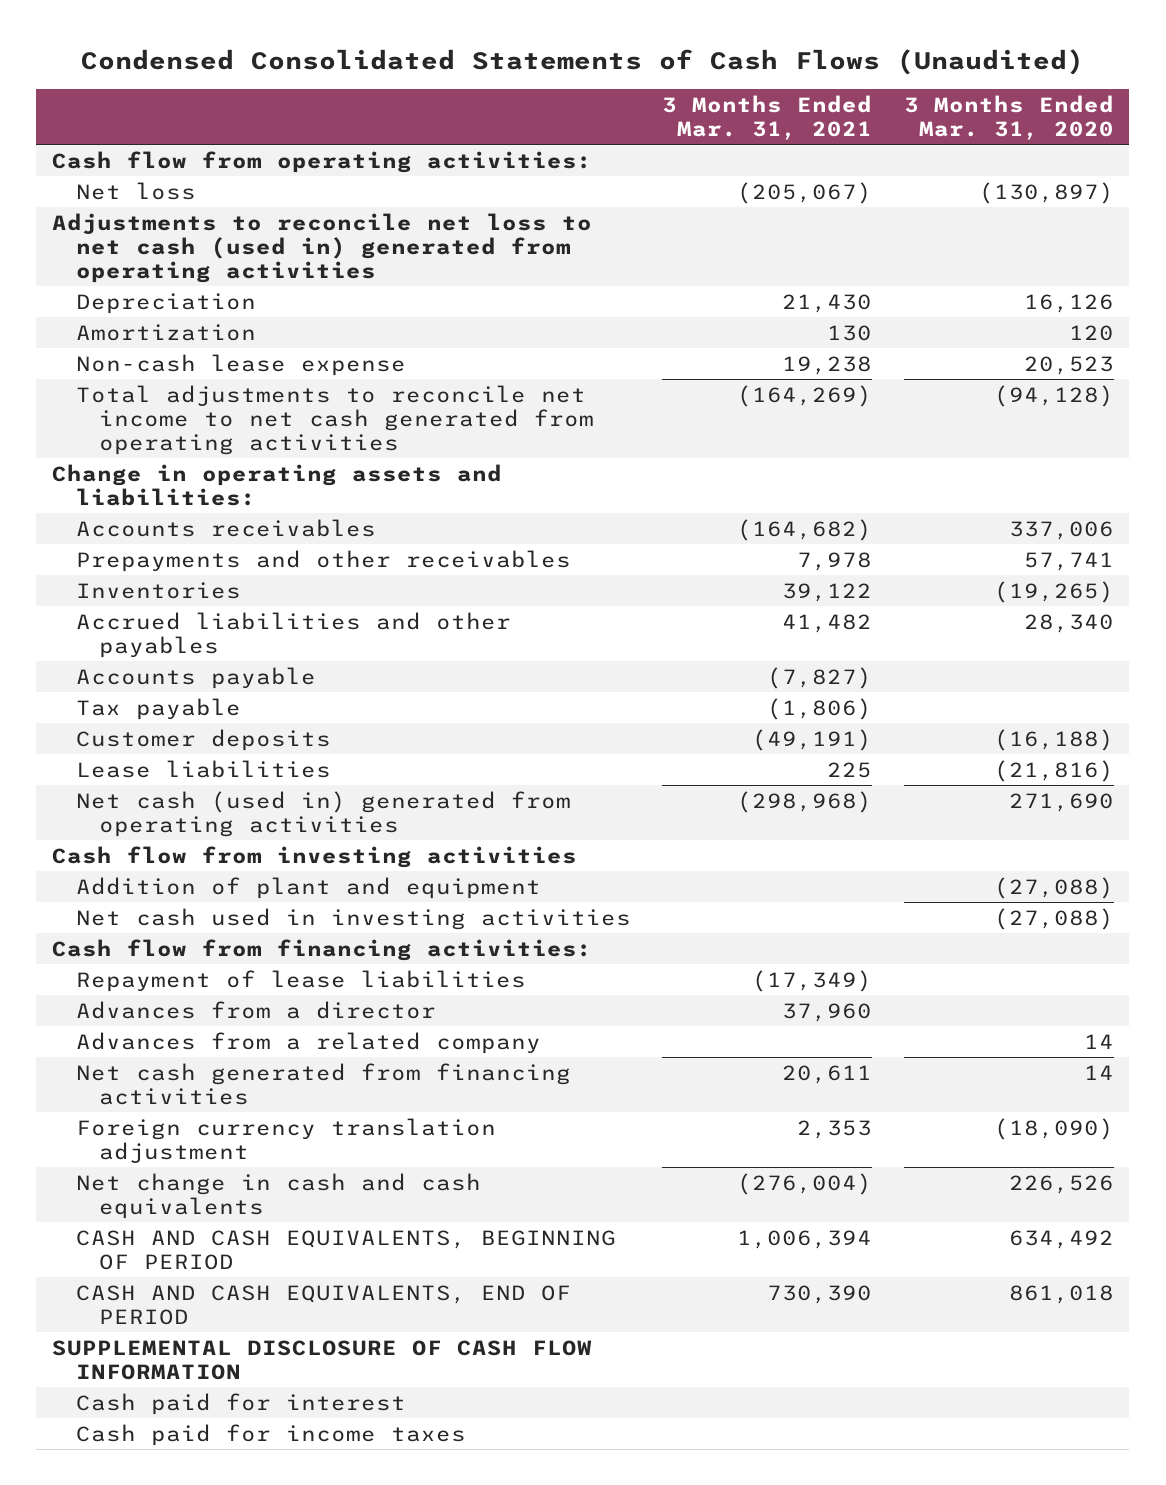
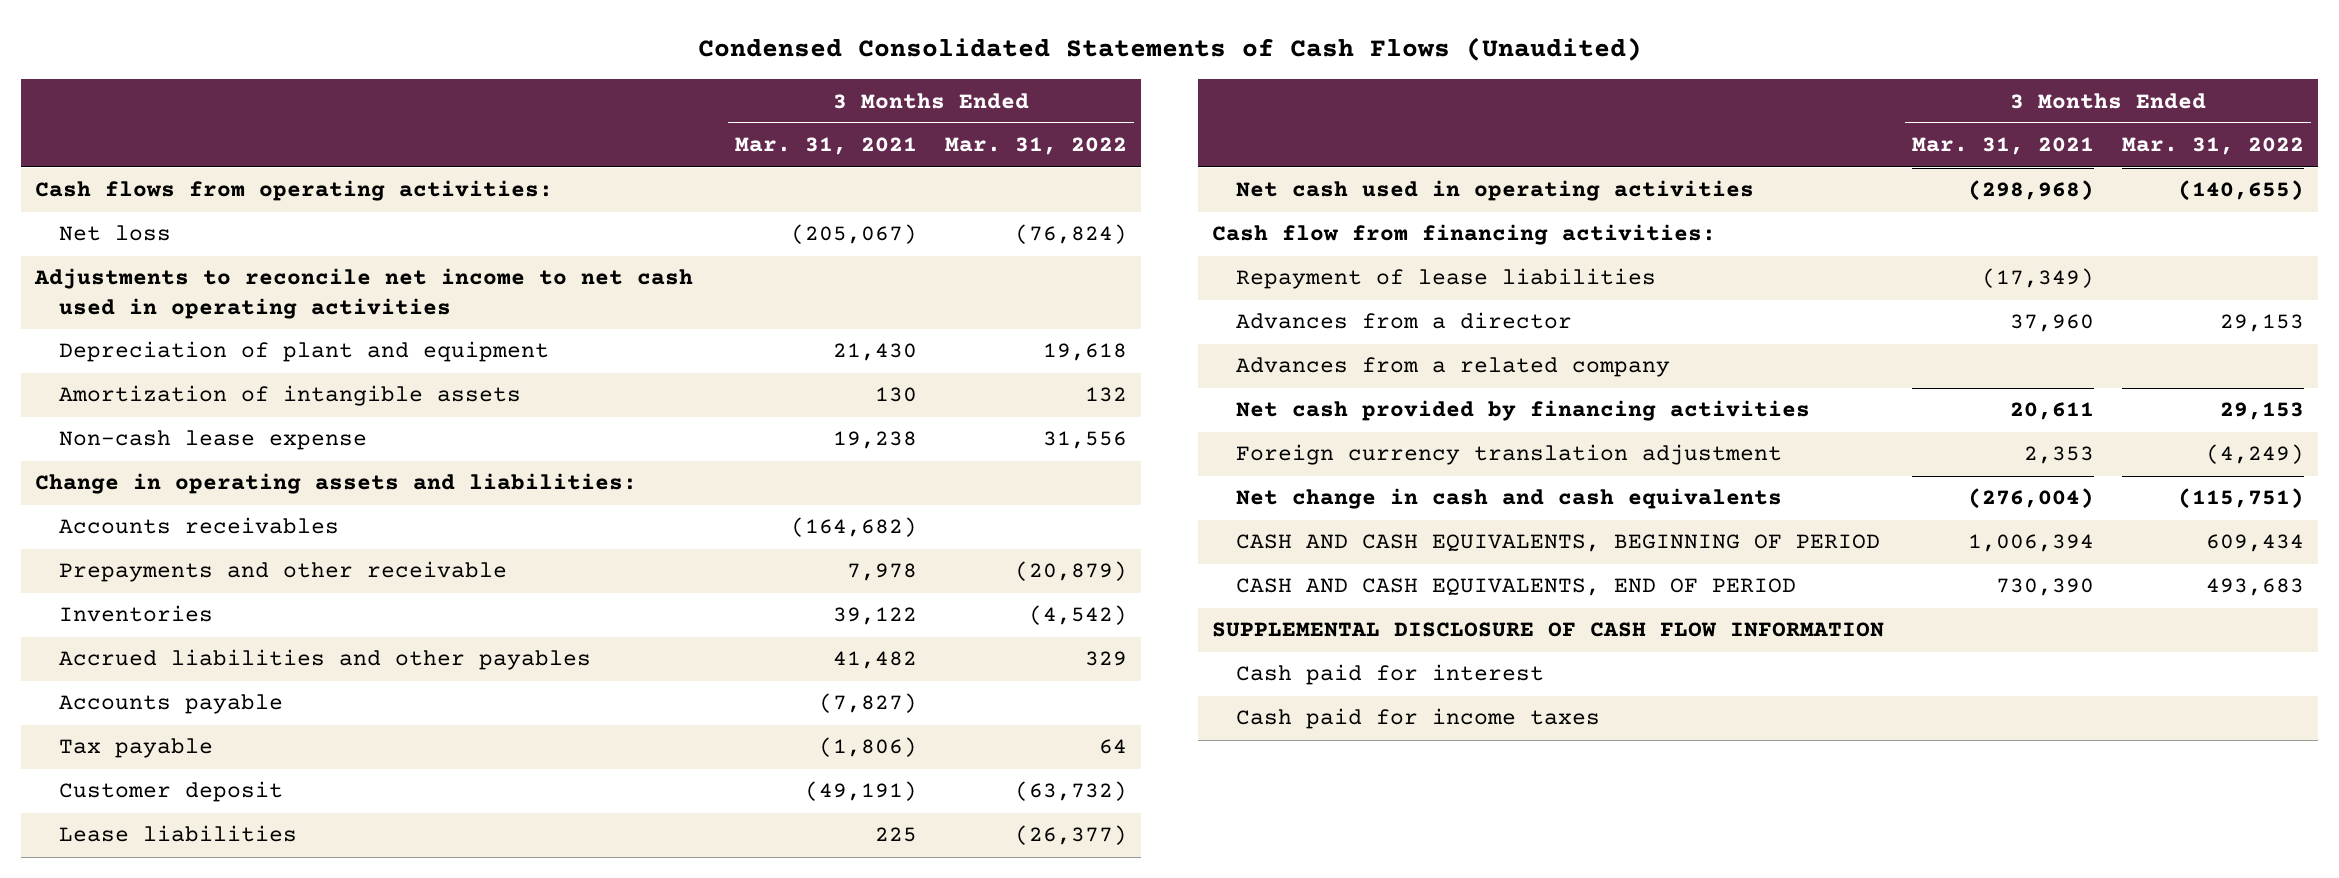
[903,94,1114,141] 3 Months Ended Mar. 31, 2020 -> none
none -> [945,137,1128,156] Mar. 31, 2022
[52,150,593,173] Cash flow from operating activities: -> [35,180,554,202] Cash flows from operating activities:
[75,323,256,341] Amortization -> none
[52,212,593,284] Adjustments to reconcile net loss to net cash (used in) generated from operating activities -> [34,268,694,319] Adjustments to reconcile net income to net cash used in operating activities
[75,292,256,314] Depreciation -> [59,341,550,363] Depreciation of plant and equipment
none -> [59,385,522,407] Amortization of intangible assets
[75,384,595,456] Total adjustments to reconcile net income to net cash generated from operating activities -> none
[75,549,571,572] Prepayments and other receivables -> [59,561,508,583] Prepayments and other receivable
[75,728,331,751] Customer deposits -> [59,781,284,803] Customer deposit
[52,845,578,868] Cash flow from investing activities -> none
[75,876,541,899] Addition of plant and equipment -> none
[75,907,631,930] Net cash used in investing activities -> none
[75,790,571,837] Net cash (used in) generated from operating activities -> [1236,180,1755,202] Net cash used in operating activities
[75,1062,571,1105] Net cash generated from financing activities -> [1236,400,1811,422] Net cash provided by financing activities

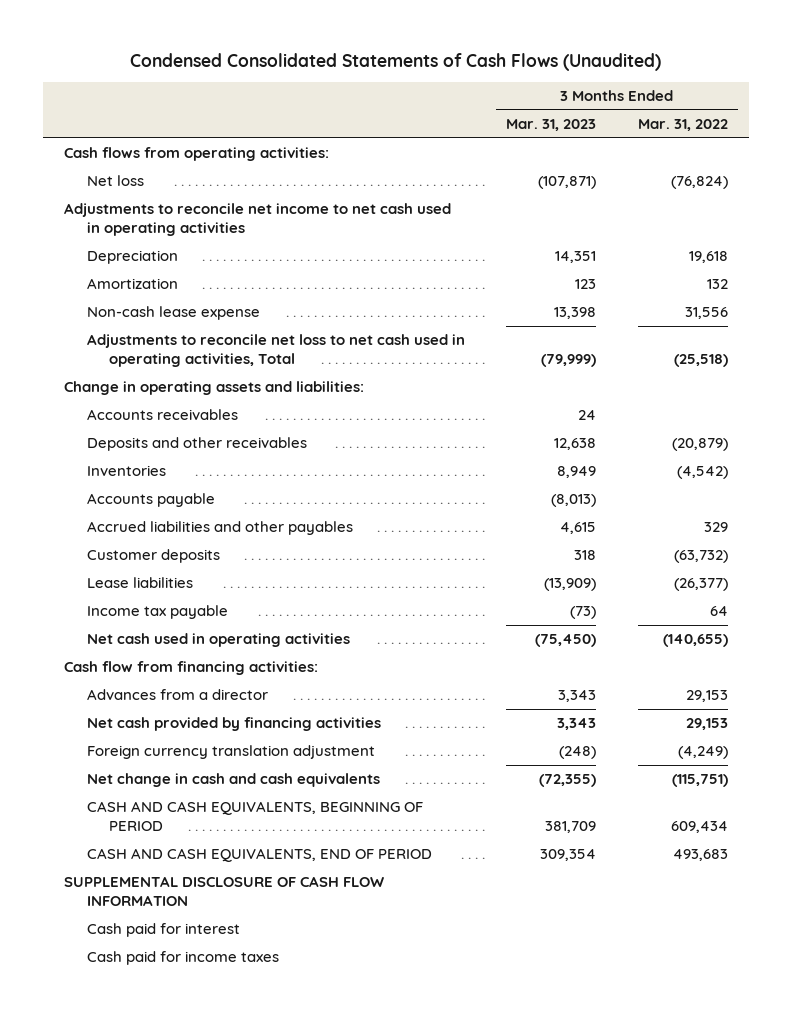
[735,137,918,156] Mar. 31, 2021 -> none
none -> [506,119,597,132] Mar. 31, 2023
[59,341,550,363] Depreciation of plant and equipment -> [86,250,178,265] Depreciation
[59,385,522,407] Amortization of intangible assets -> [86,278,178,290] Amortization
none -> [86,334,465,367] Adjustments to reconcile net loss to net cash used in operating activities, Total
[59,561,508,583] Prepayments and other receivable -> [86,437,307,452] Deposits and other receivables
[59,738,214,759] Tax payable -> none
[59,649,592,671] Accrued liabilities and other payables -> [86,521,353,536] Accrued liabilities and other payables
[59,781,284,803] Customer deposit -> [86,549,220,564] Customer deposits
none -> [86,605,228,620] Income tax payable
[1236,268,1657,290] Repayment of lease liabilities -> none
[1236,357,1671,378] Advances from a related company -> none

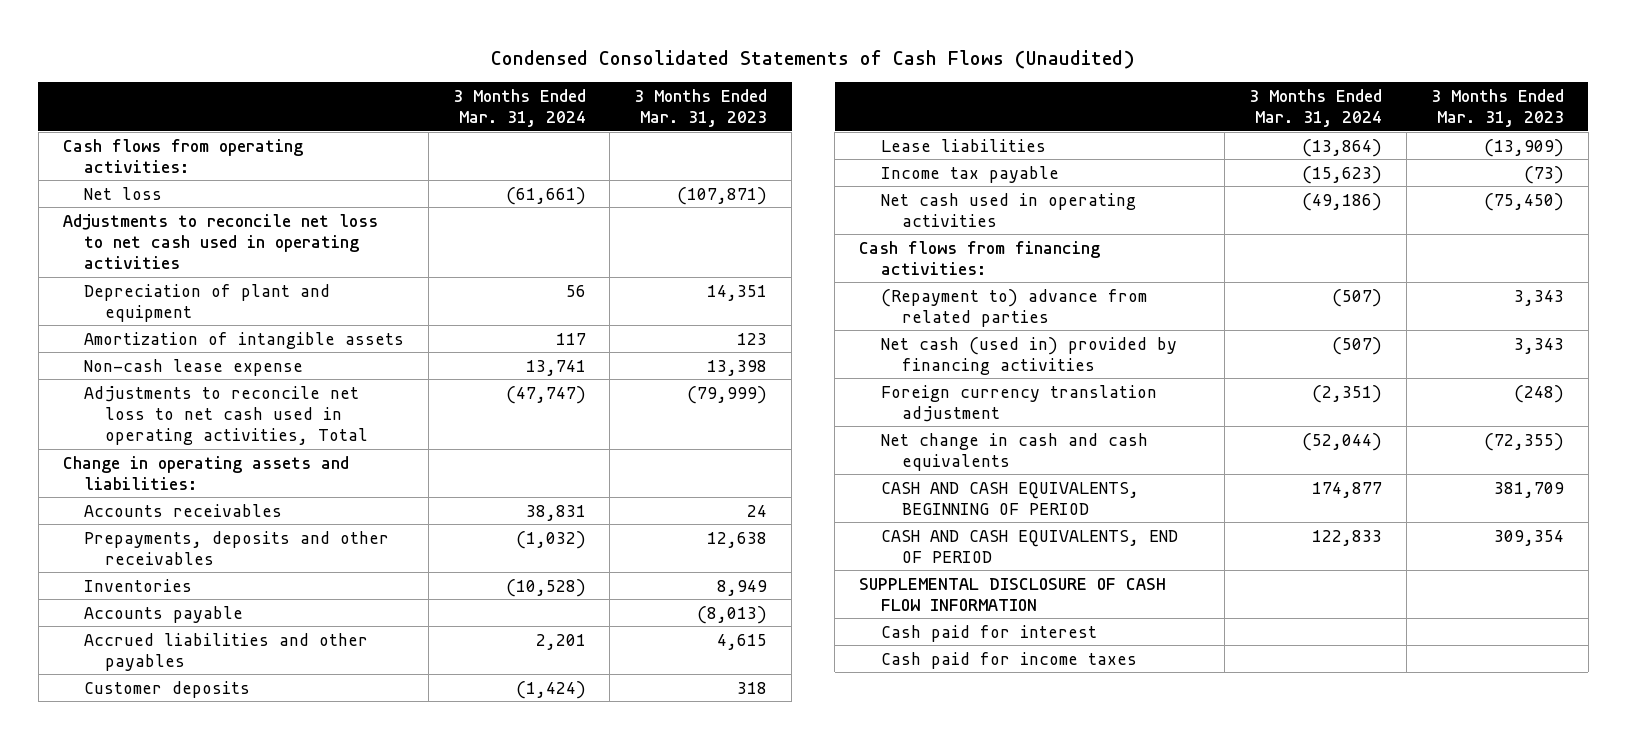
[637,119,728,132] Mar. 31, 2022 -> none
none -> [452,88,586,128] 3 Months Ended Mar. 31, 2024
[64,203,452,236] Adjustments to reconcile net income to net cash used in operating activities -> [62,213,378,270] Adjustments to reconcile net loss to net cash used in operating activities
[86,250,178,265] Depreciation -> [83,283,330,322] Depreciation of plant and equipment
[86,278,178,290] Amortization -> [83,331,404,349] Amortization of intangible assets
[86,437,307,452] Deposits and other receivables -> [83,530,389,565] Prepayments, deposits and other receivables
[64,661,319,676] Cash flow from financing activities: -> [859,240,1101,275] Cash flows from financing activities:
[86,689,268,701] Advances from a director -> [880,288,1147,327] (Repayment to) advance from related parties
[86,717,381,732] Net cash provided by financing activities -> [880,336,1177,375] Net cash (used in) provided by financing activities

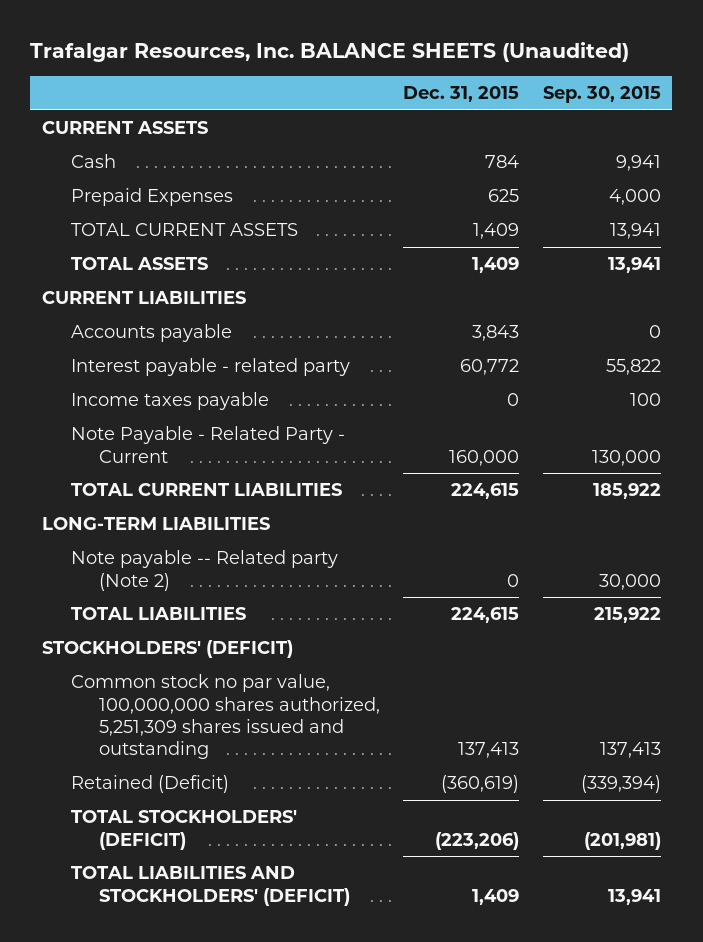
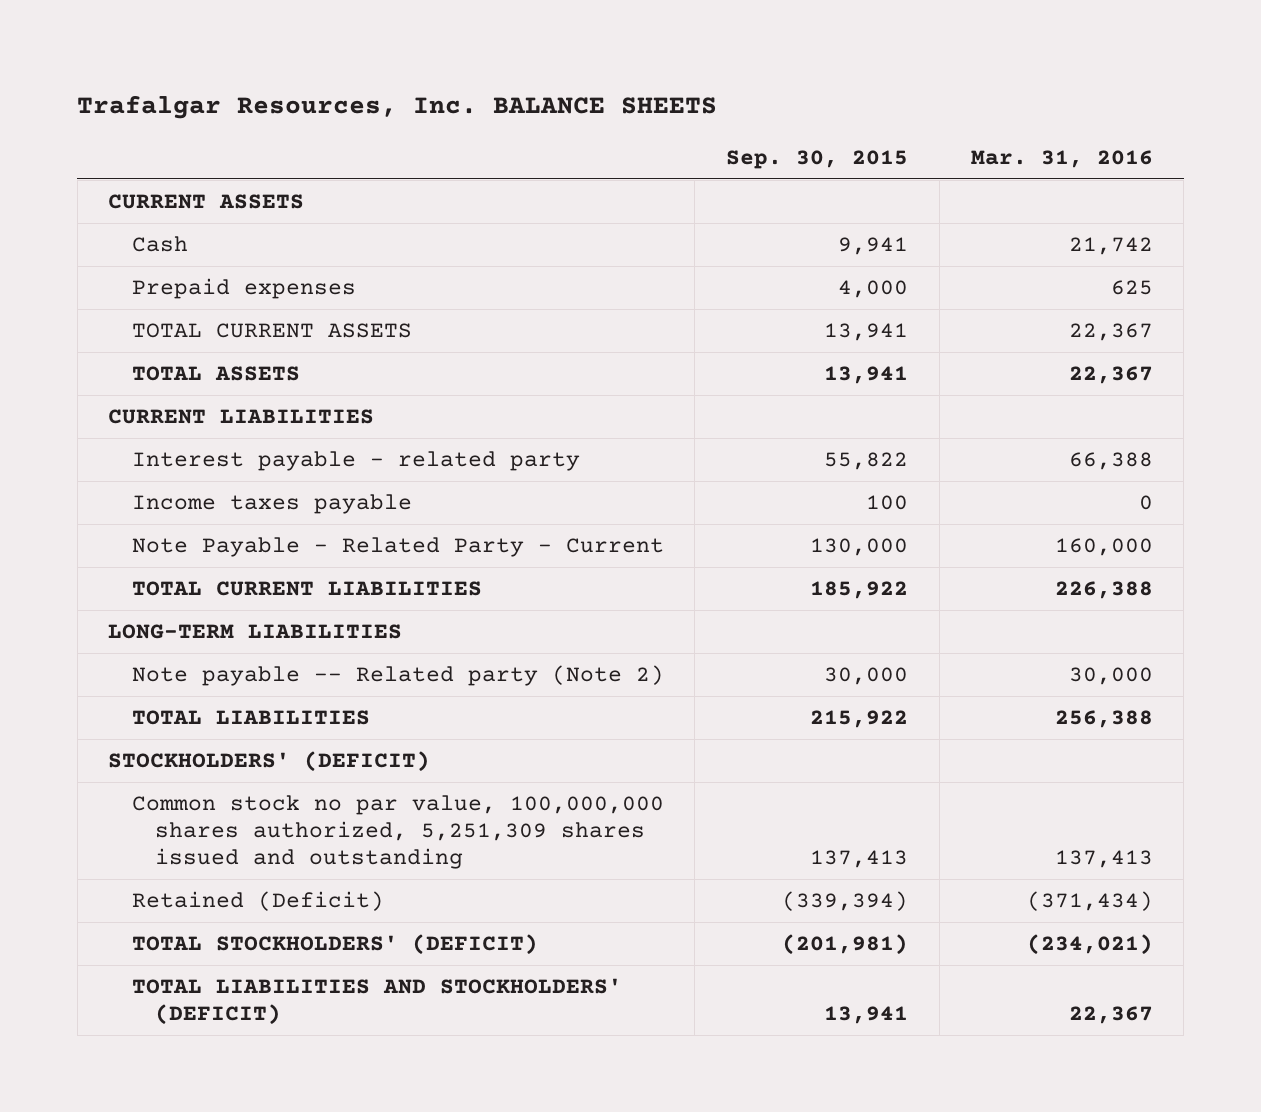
[30,42,630,63] Trafalgar Resources, Inc. BALANCE SHEETS (Unaudited) -> [77,94,718,119] Trafalgar Resources, Inc. BALANCE SHEETS
[403,86,520,103] Dec. 31, 2015 -> none
none -> [970,149,1153,168] Mar. 31, 2016
[70,188,233,207] Prepaid Expenses -> [131,277,356,299] Prepaid expenses
[70,324,232,343] Accounts payable -> none

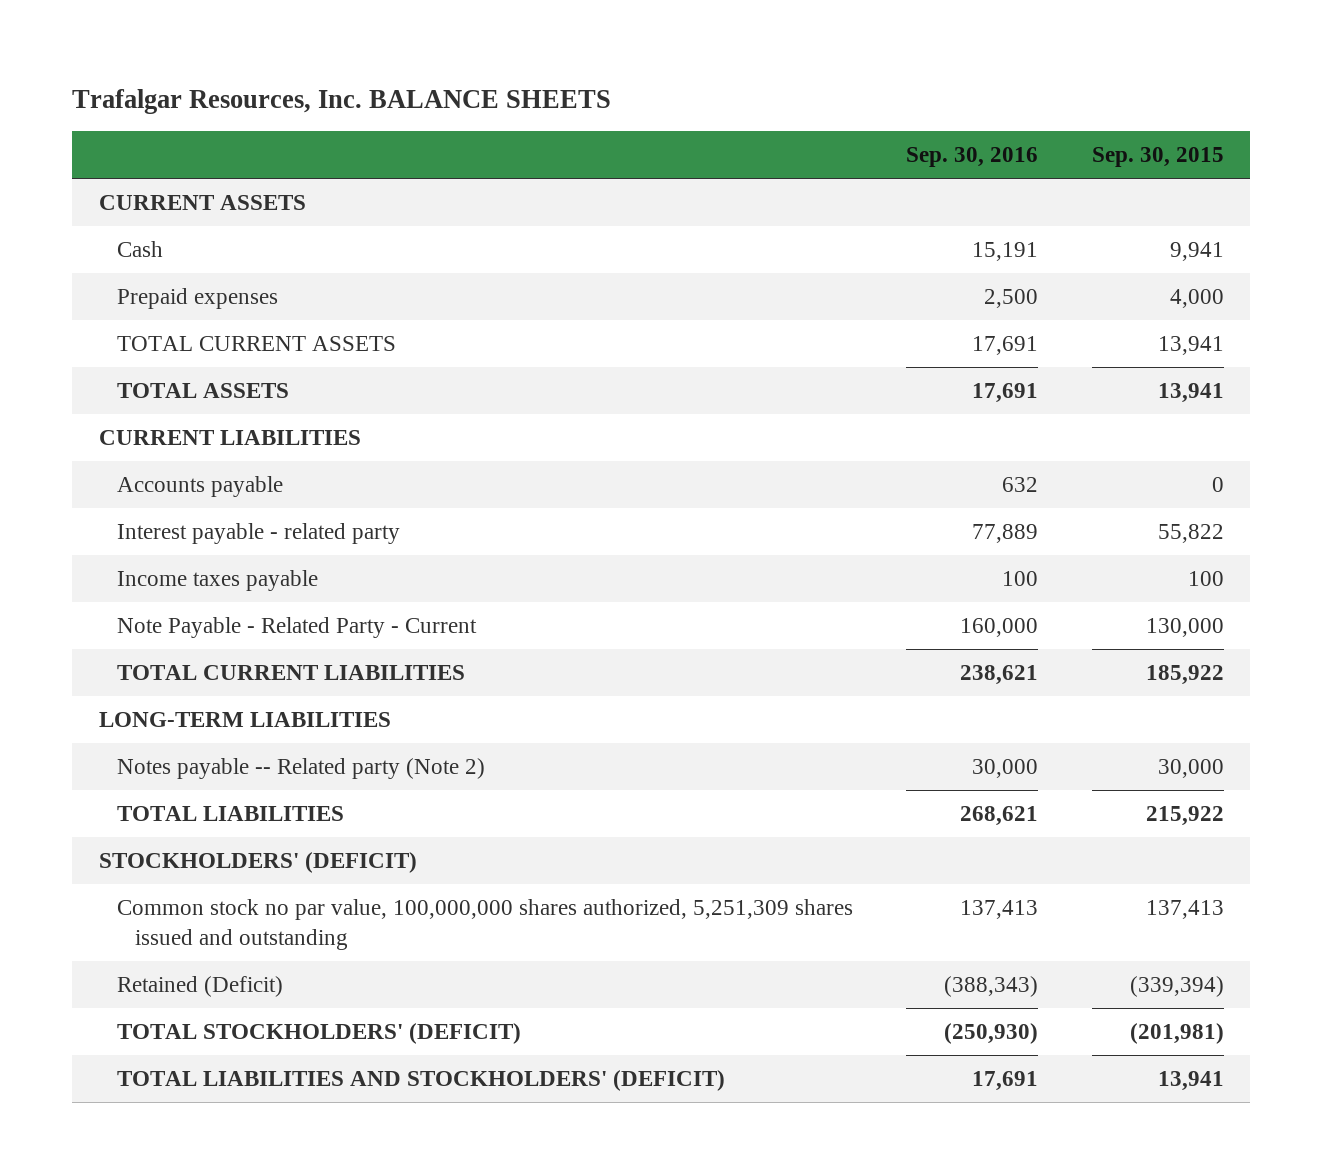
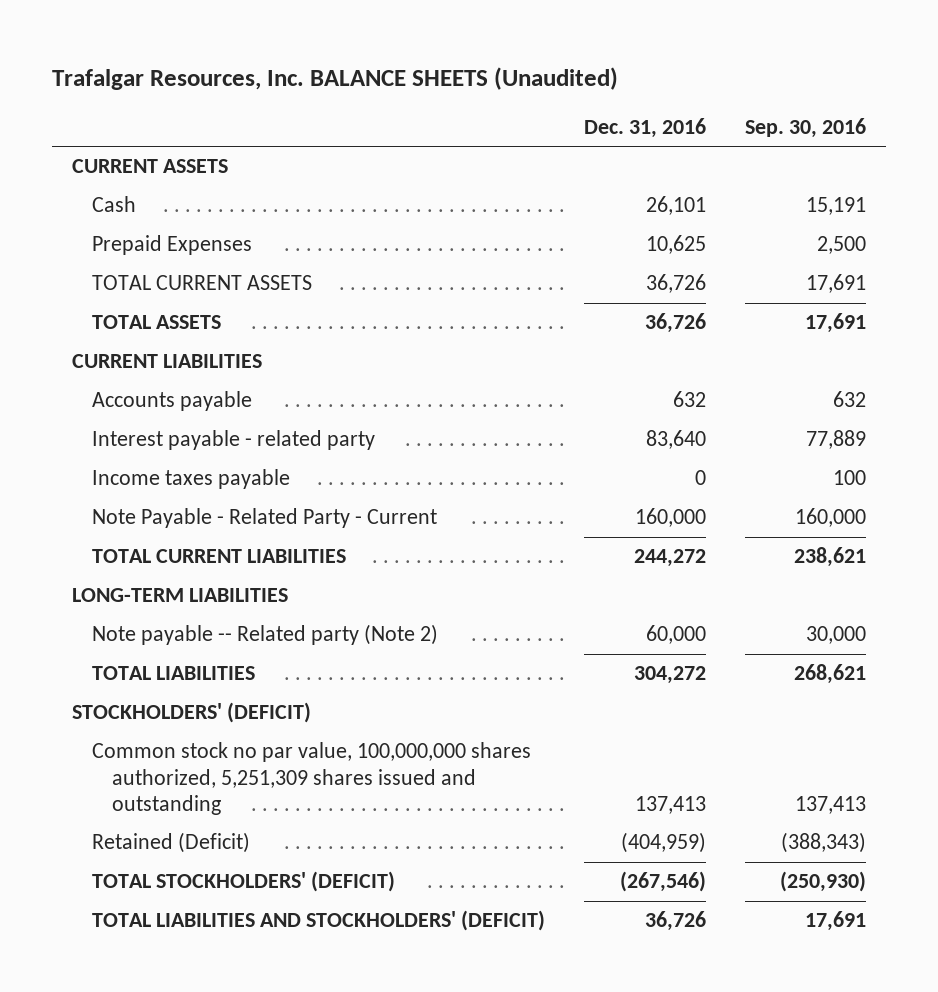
[72,89,612,115] Trafalgar Resources, Inc. BALANCE SHEETS -> [52,66,619,90] Trafalgar Resources, Inc. BALANCE SHEETS (Unaudited)
[1091,147,1224,168] Sep. 30, 2015 -> none
none -> [584,117,707,138] Dec. 31, 2016
[117,287,279,309] Prepaid expenses -> [92,235,253,256] Prepaid Expenses
[117,757,486,779] Notes payable -- Related party (Note 2) -> [92,624,439,646] Note payable -- Related party (Note 2)

